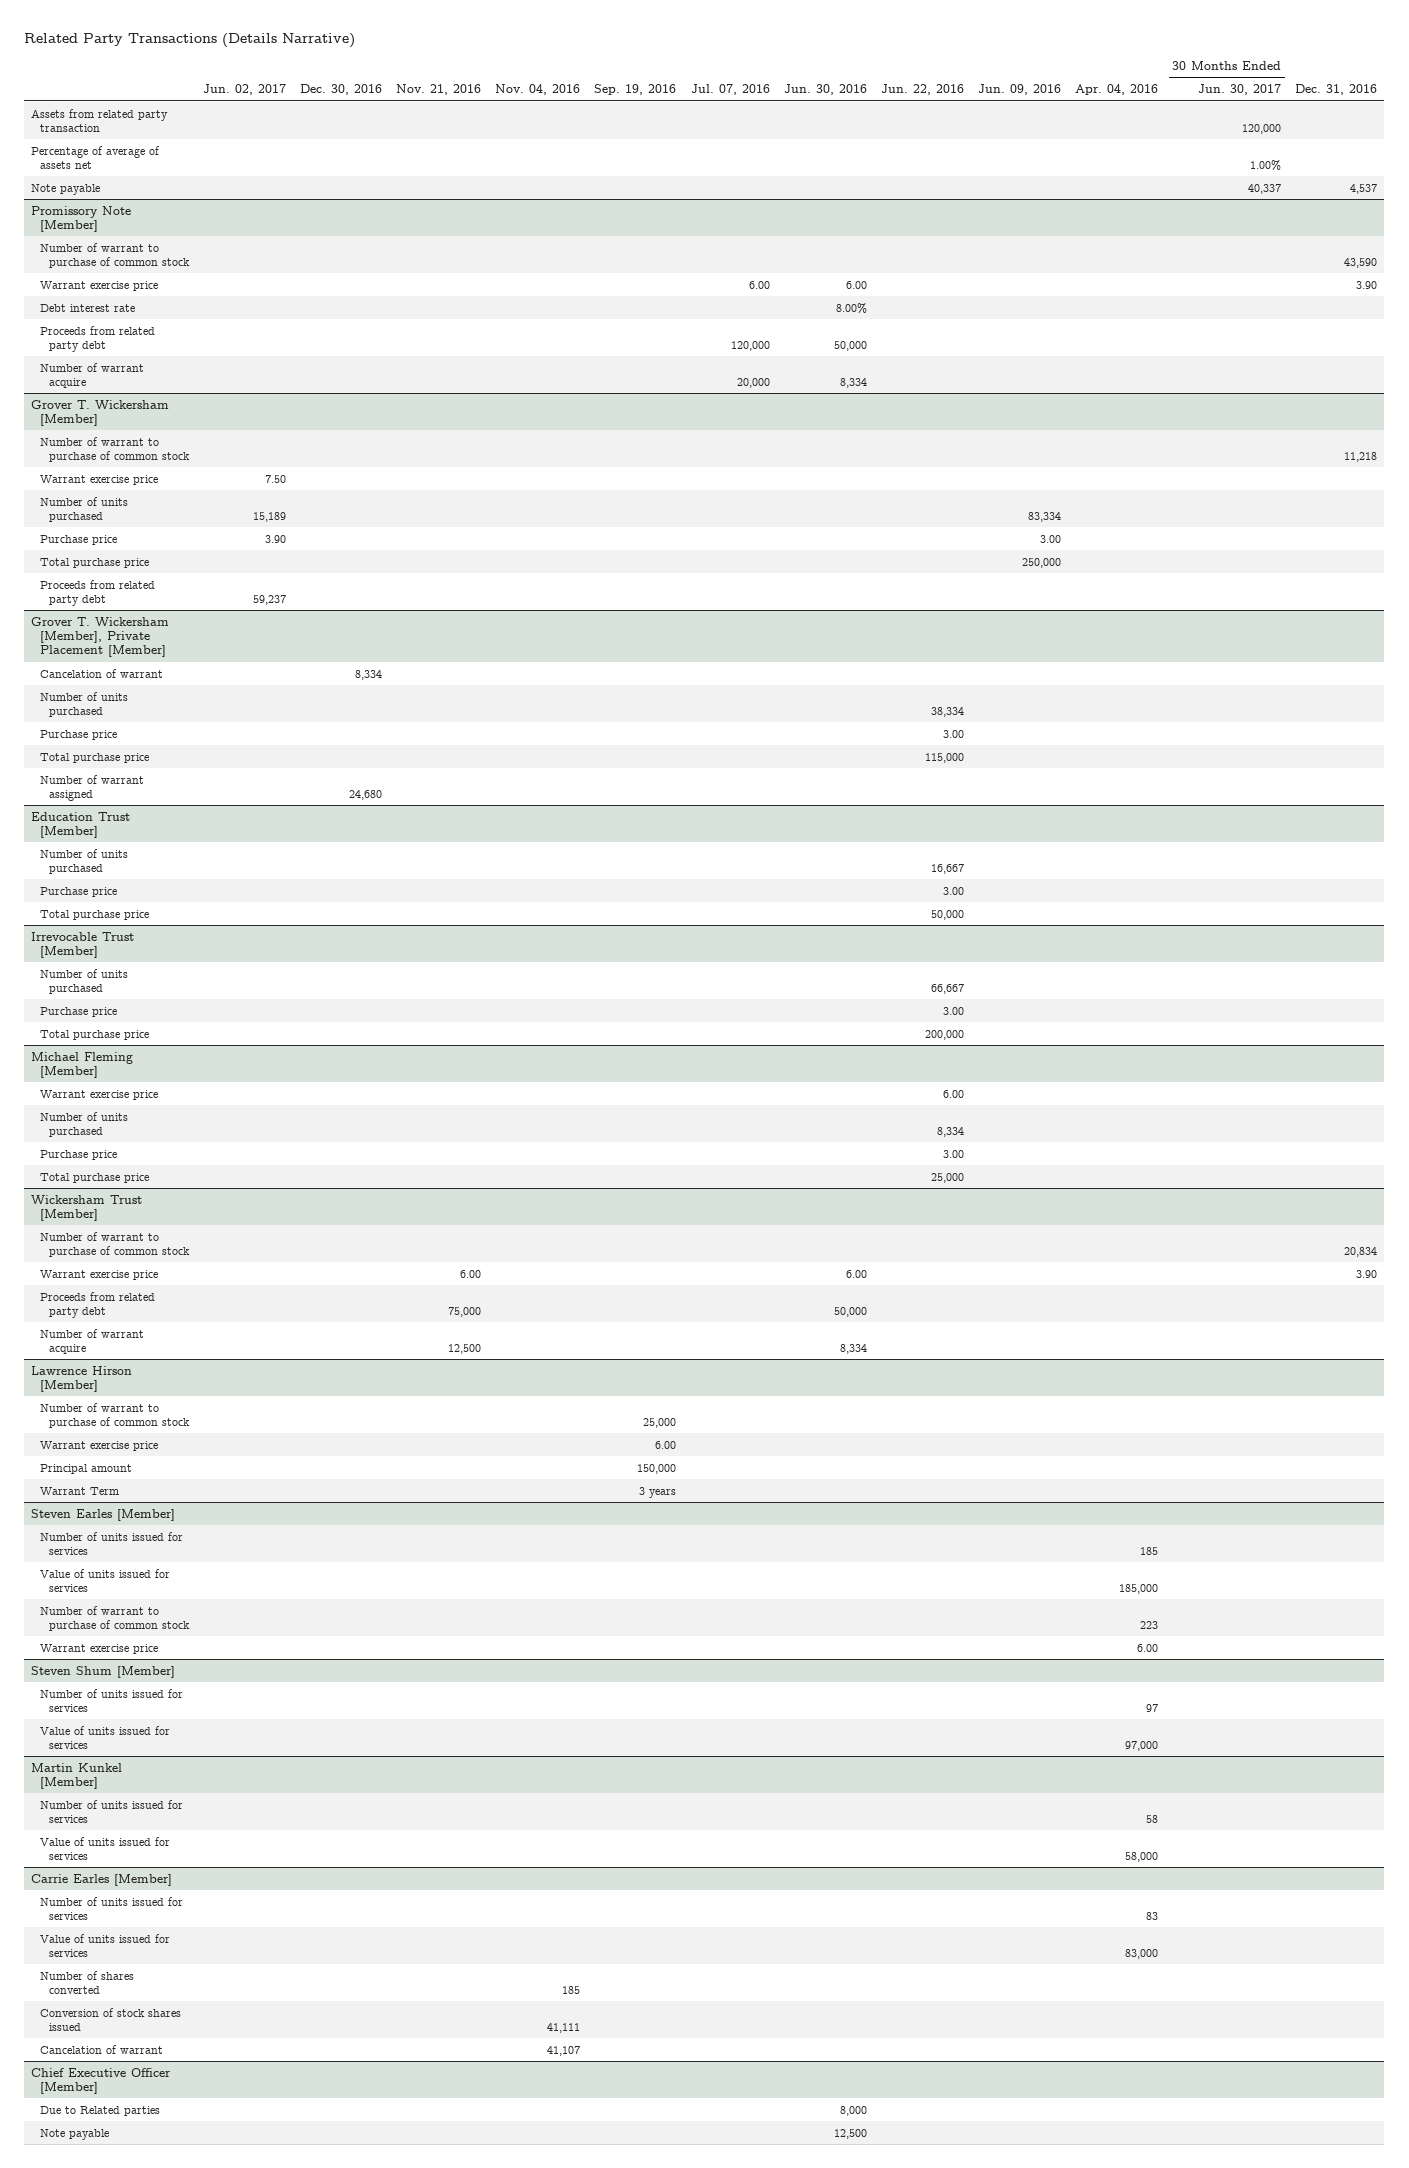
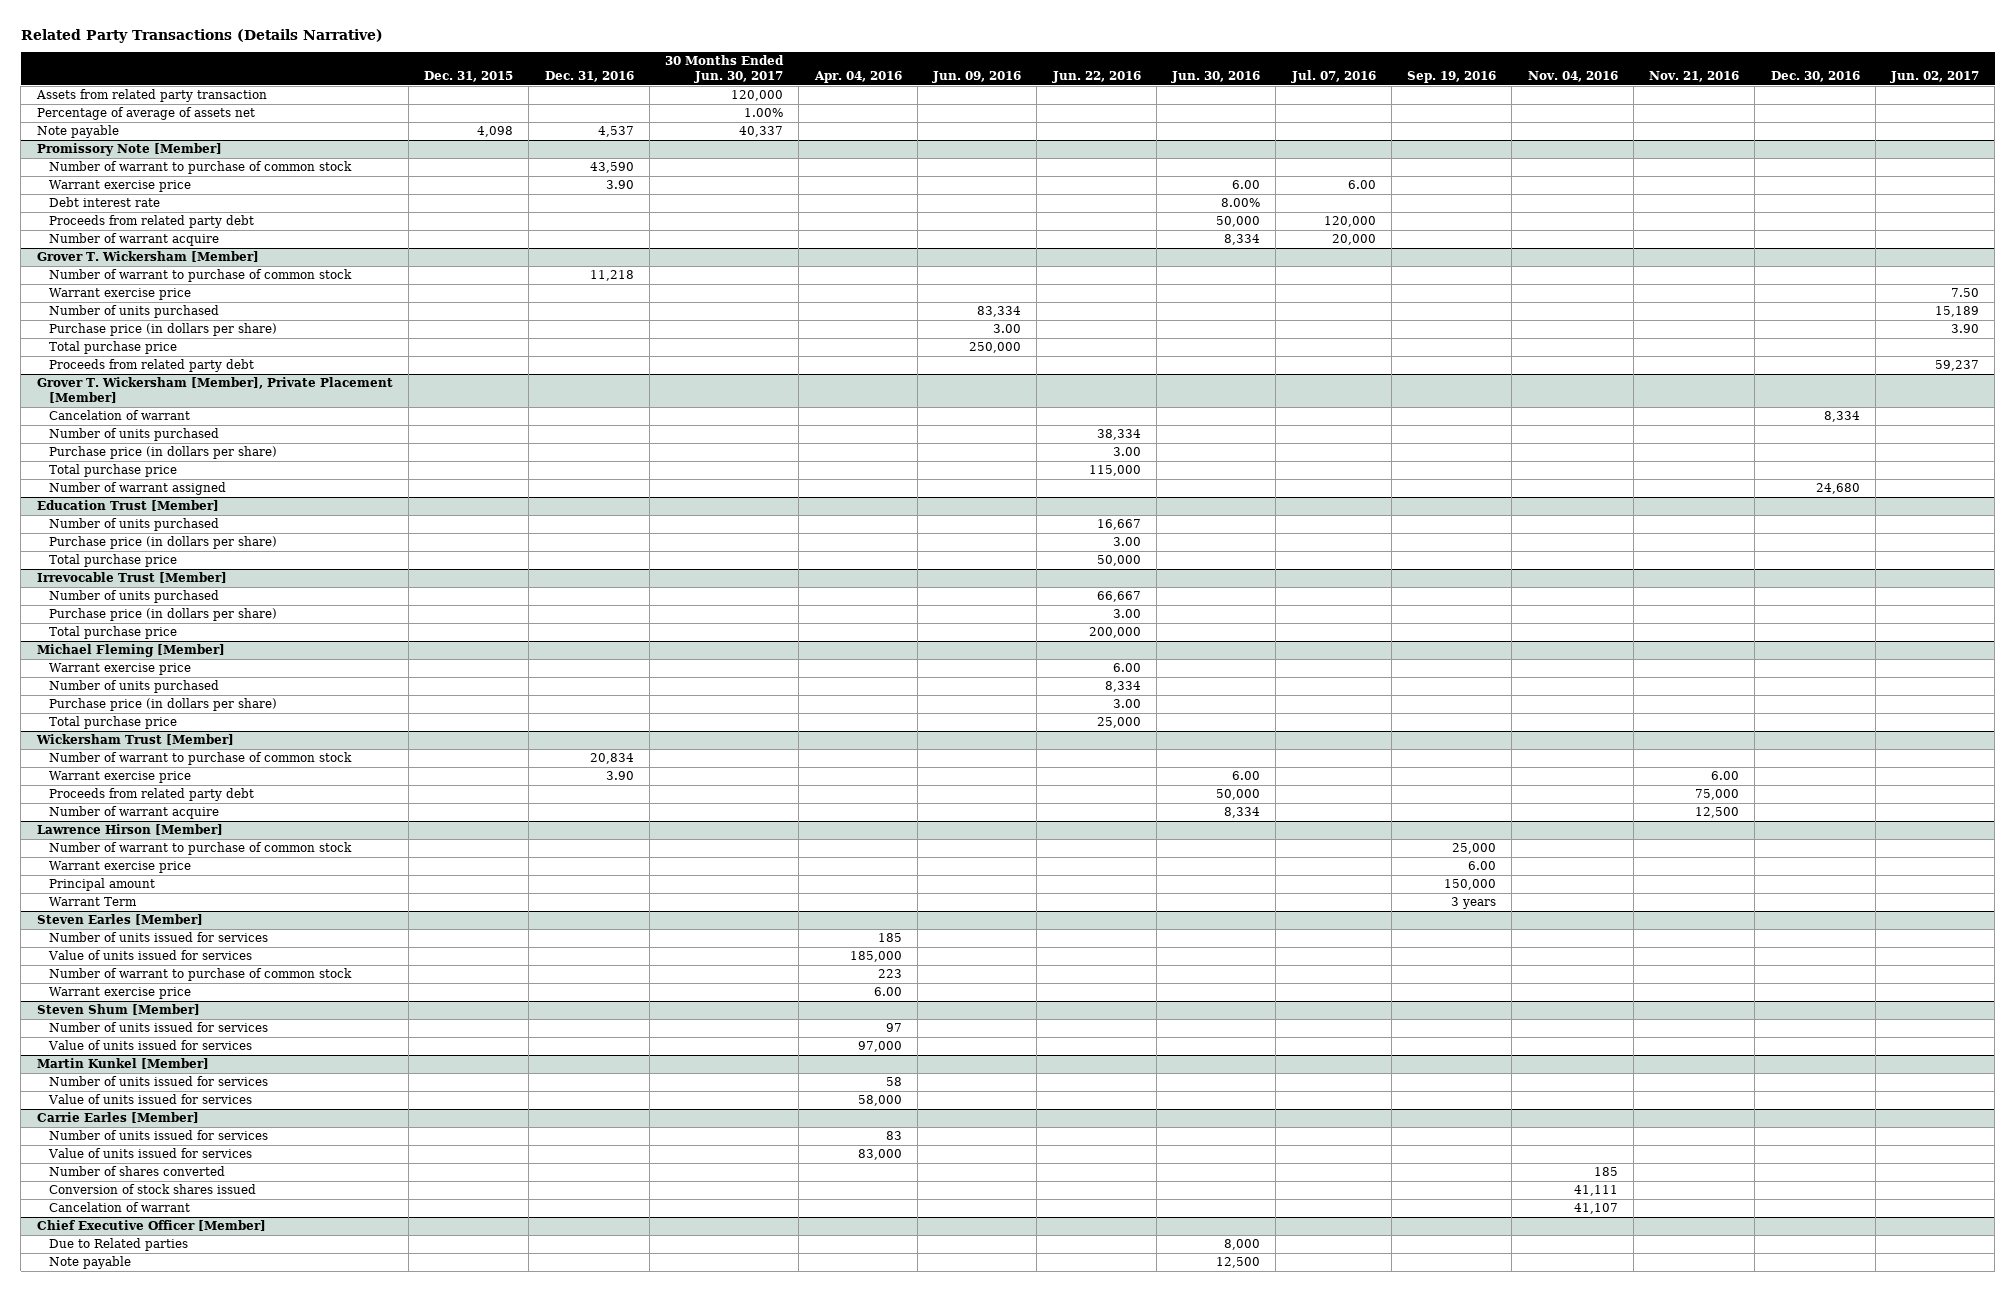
none -> [424,71,514,83] Dec. 31, 2015
[40,534,118,545] Purchase price -> [49,323,278,337] Purchase price (in dollars per share)
[40,729,118,740] Purchase price -> [49,446,278,460] Purchase price (in dollars per share)
[40,886,118,897] Purchase price -> [49,536,278,550] Purchase price (in dollars per share)
[40,1006,118,1017] Purchase price -> [49,608,278,622] Purchase price (in dollars per share)
[40,1149,118,1160] Purchase price -> [49,698,278,712] Purchase price (in dollars per share)

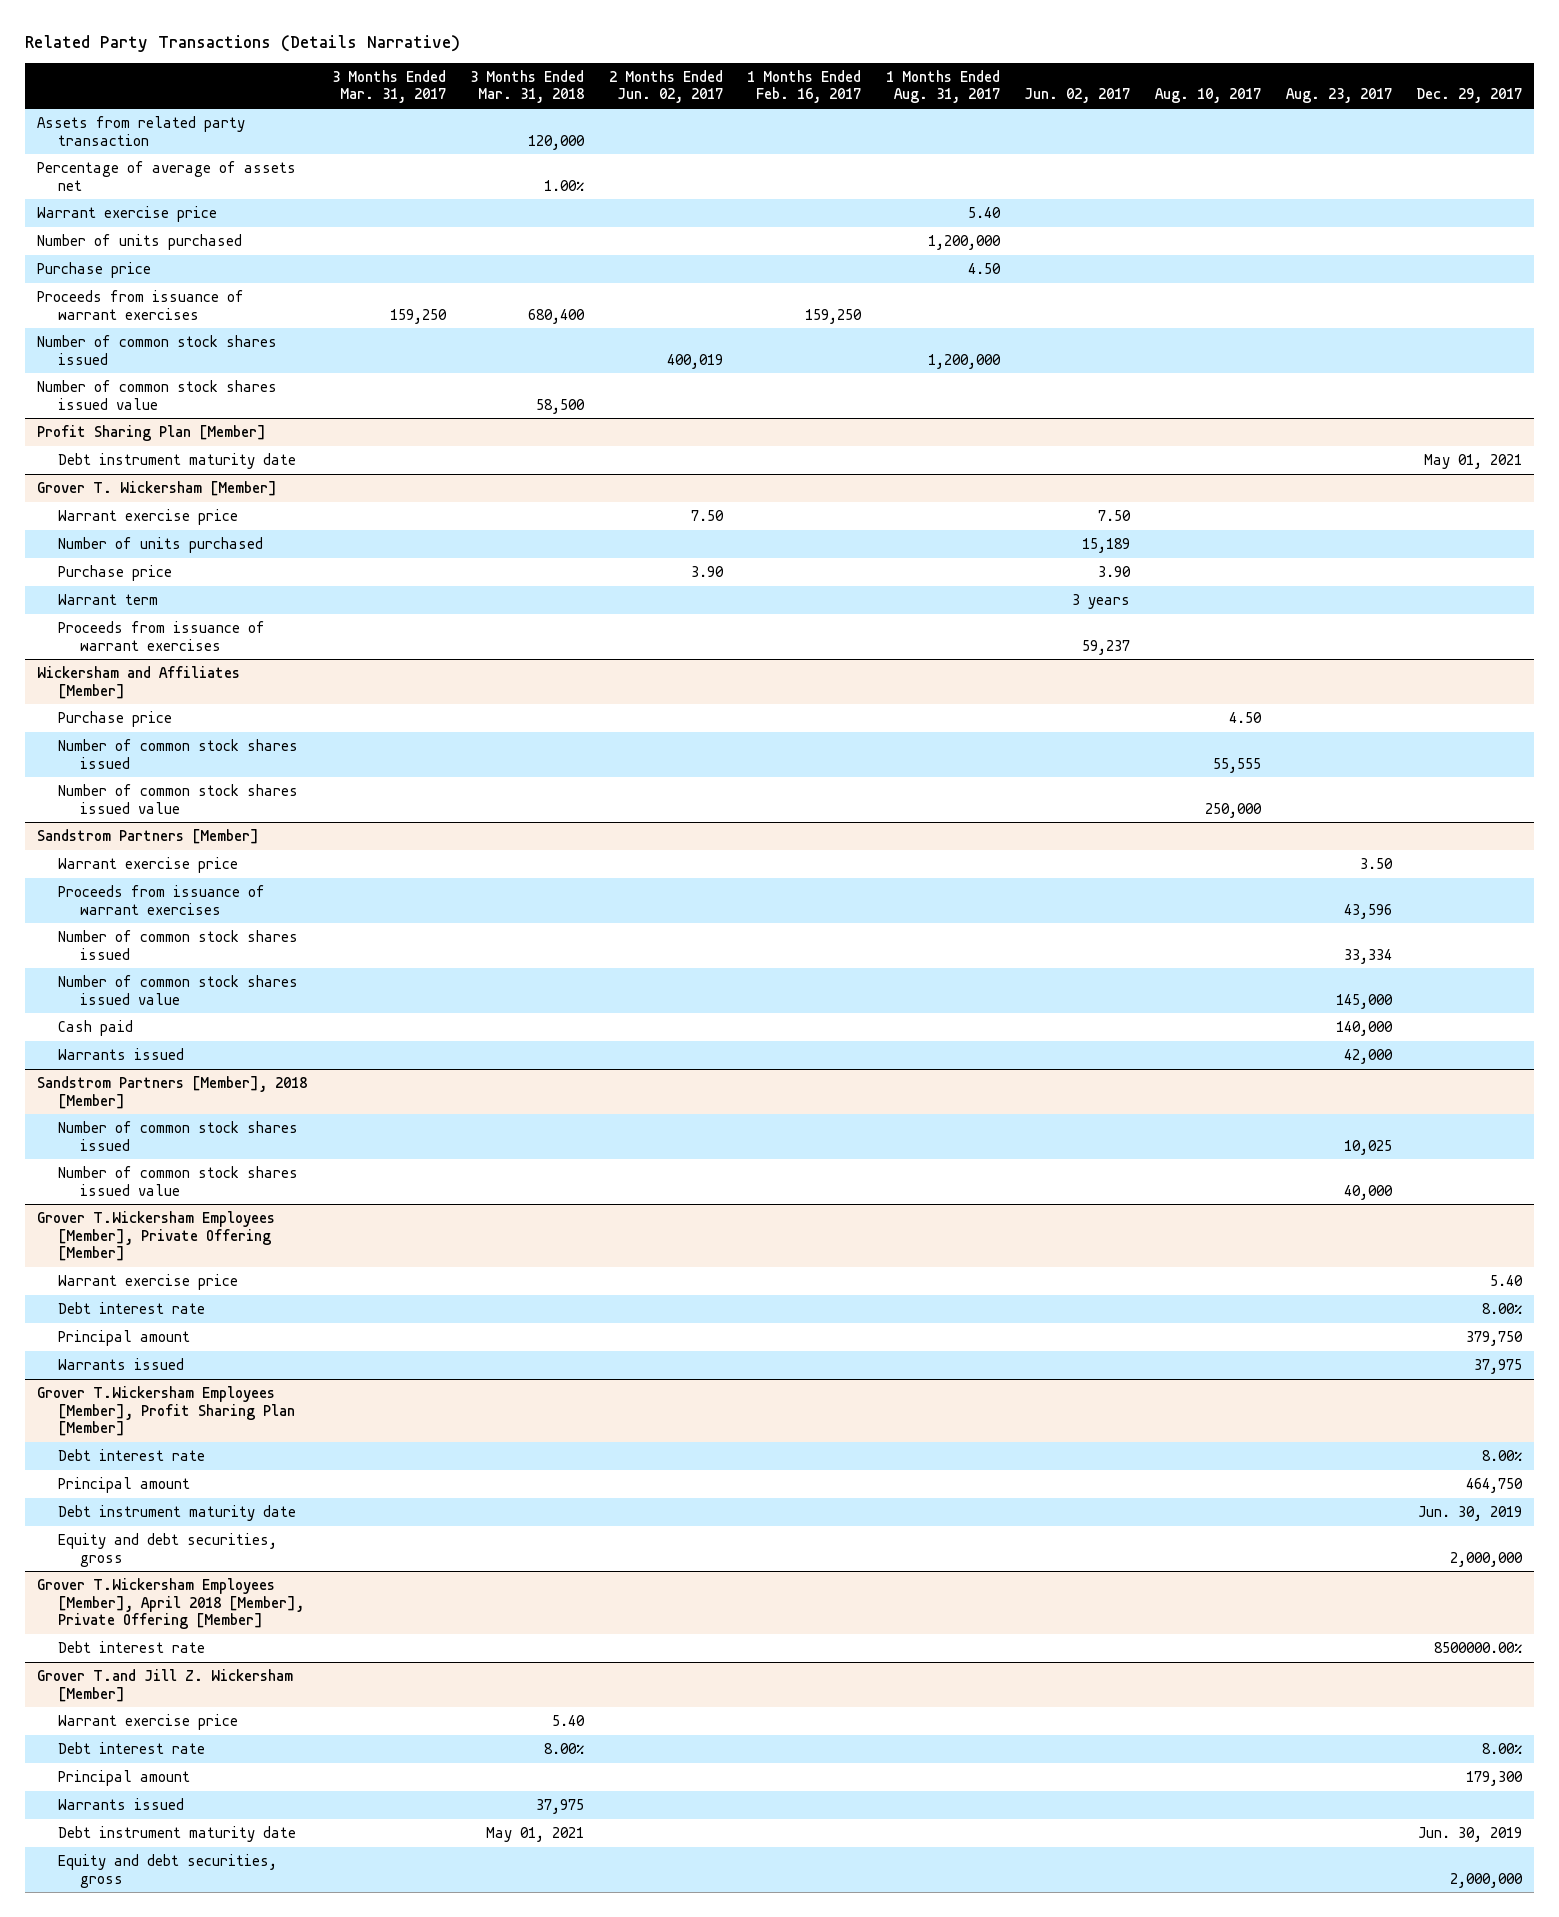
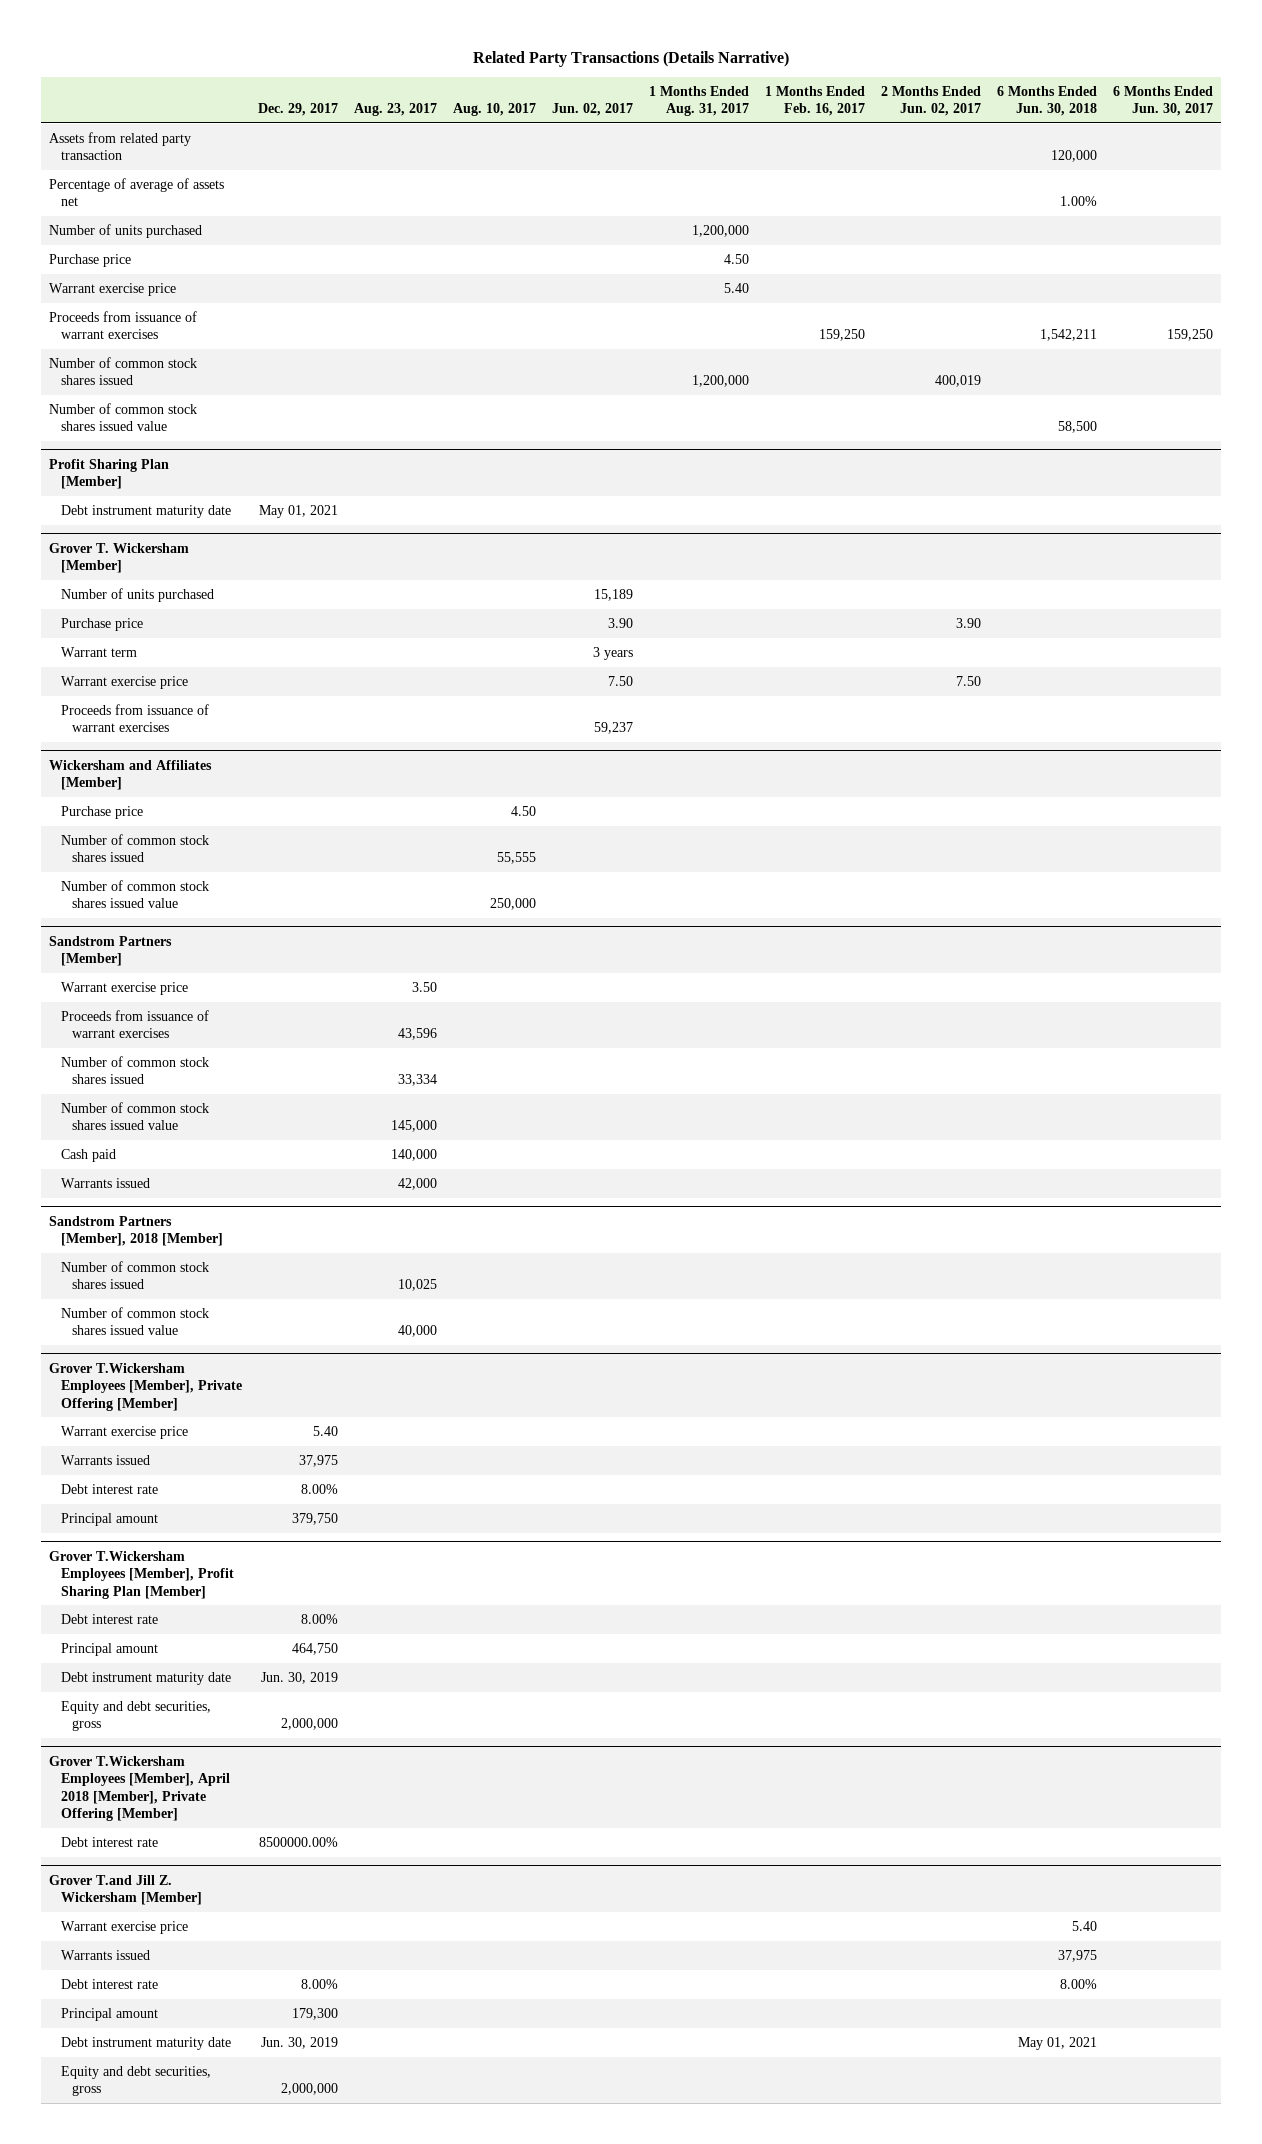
[331,69,446,104] 3 Months Ended Mar. 31, 2017 -> none
[470,69,585,104] 3 Months Ended Mar. 31, 2018 -> none
none -> [996,85,1097,117] 6 Months Ended Jun. 30, 2018
none -> [1112,85,1213,117] 6 Months Ended Jun. 30, 2017
[37,206,218,223] Warrant exercise price -> [48,282,176,296] Warrant exercise price
[58,509,239,526] Warrant exercise price -> [60,675,188,689] Warrant exercise price
[58,1358,185,1371] Warrants issued -> [60,1454,150,1465] Warrants issued
[58,1798,185,1811] Warrants issued -> [60,1949,150,1960] Warrants issued

